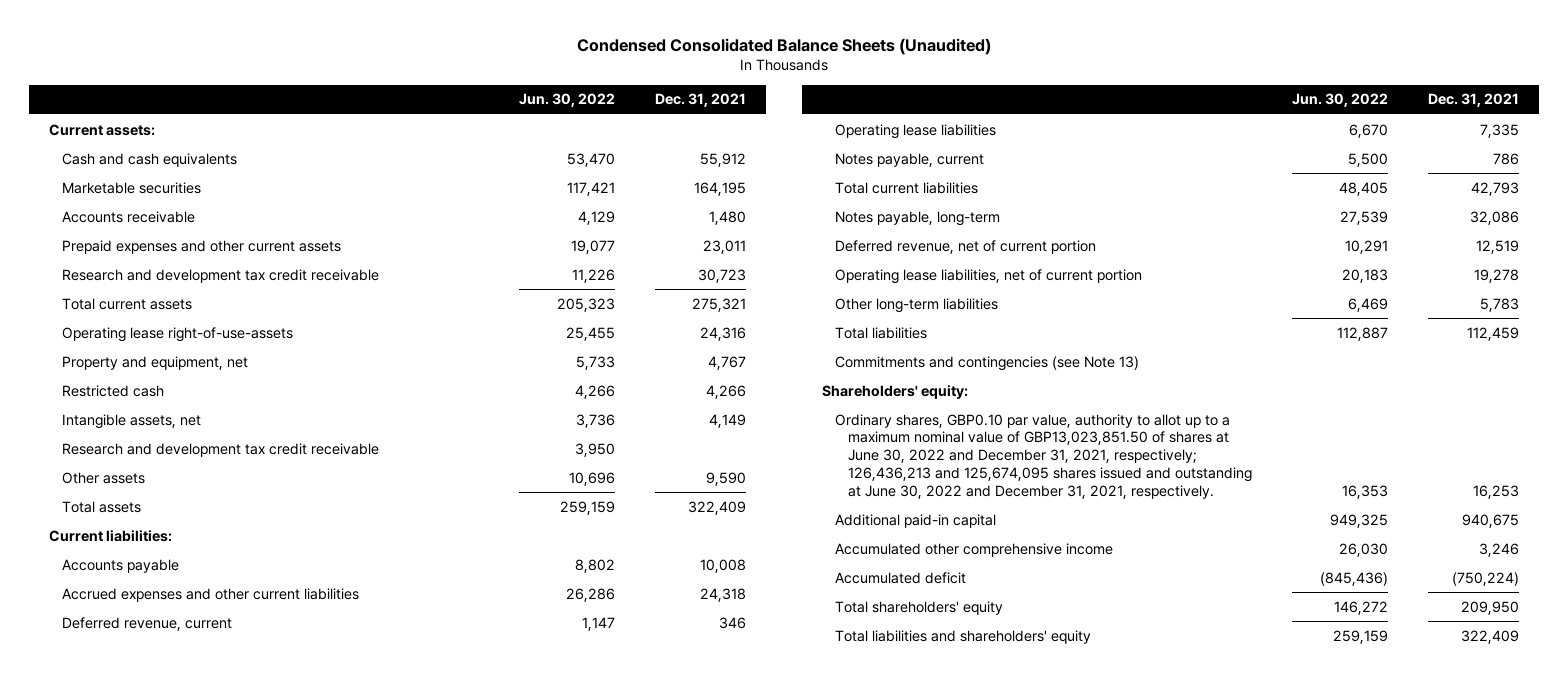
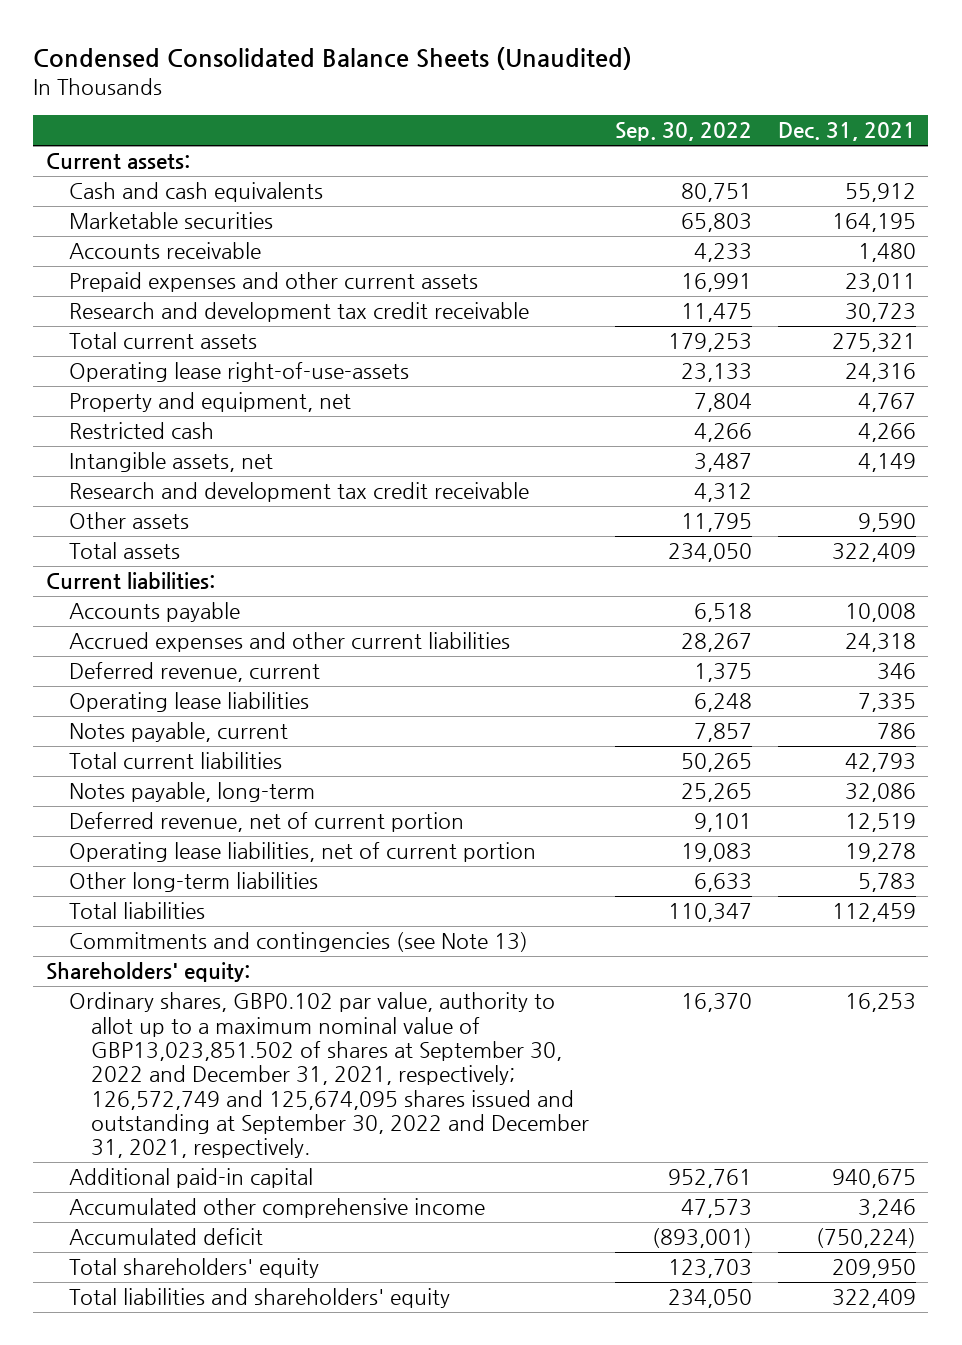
[518,93,615,108] Jun. 30, 2022 -> none
none -> [614,122,752,142] Sep. 30, 2022
[834,413,1252,500] Ordinary shares, GBP0.10 par value, authority to allot up to a maximum nominal value of GBP13,023,851.50 of shares at June 30, 2022 and December 31, 2021, respectively; 126,436,213 and 125,674,095 shares issued and outstanding at June 30, 2022 and December 31, 2021, respectively. -> [68,992,590,1159] Ordinary shares, GBP0.102 par value, authority to allot up to a maximum nominal value of GBP13,023,851.502 of shares at September 30, 2022 and December 31, 2021, respectively; 126,572,749 and 125,674,095 shares issued and outstanding at September 30, 2022 and December 31, 2021, respectively.

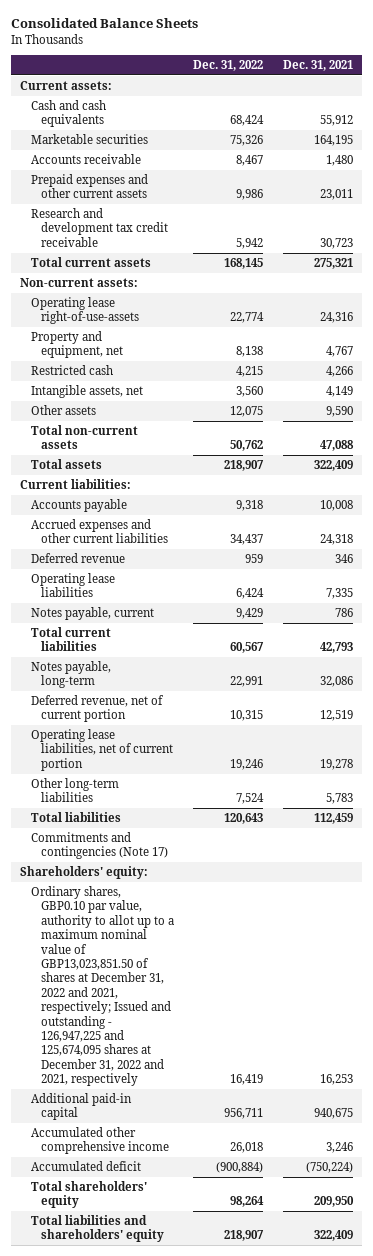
[33,46,633,70] Condensed Consolidated Balance Sheets (Unaudited) -> [10,18,198,29] Consolidated Balance Sheets
[614,122,752,142] Sep. 30, 2022 -> none
none -> [193,59,264,71] Dec. 31, 2022
none -> [20,278,139,288] Non-current assets:
[68,482,529,503] Research and development tax credit receivable -> none
none -> [30,425,138,450] Total non-current assets
[68,662,320,683] Deferred revenue, current -> [30,553,125,564] Deferred revenue
[68,932,528,953] Commitments and contingencies (see Note 13) -> [30,832,168,860] Commitments and contingencies (Note 17)
[68,992,590,1159] Ordinary shares, GBP0.102 par value, authority to allot up to a maximum nominal value of GBP13,023,851.502 of shares at September 30, 2022 and December 31, 2021, respectively; 126,572,749 and 125,674,095 shares issued and outstanding at September 30, 2022 and December 31, 2021, respectively. -> [30,886,174,1087] Ordinary shares, GBP0.10 par value, authority to allot up to a maximum nominal value of GBP13,023,851.50 of shares at December 31, 2022 and 2021, respectively; Issued and outstanding - 126,947,225 and 125,674,095 shares at December 31, 2022 and 2021, respectively

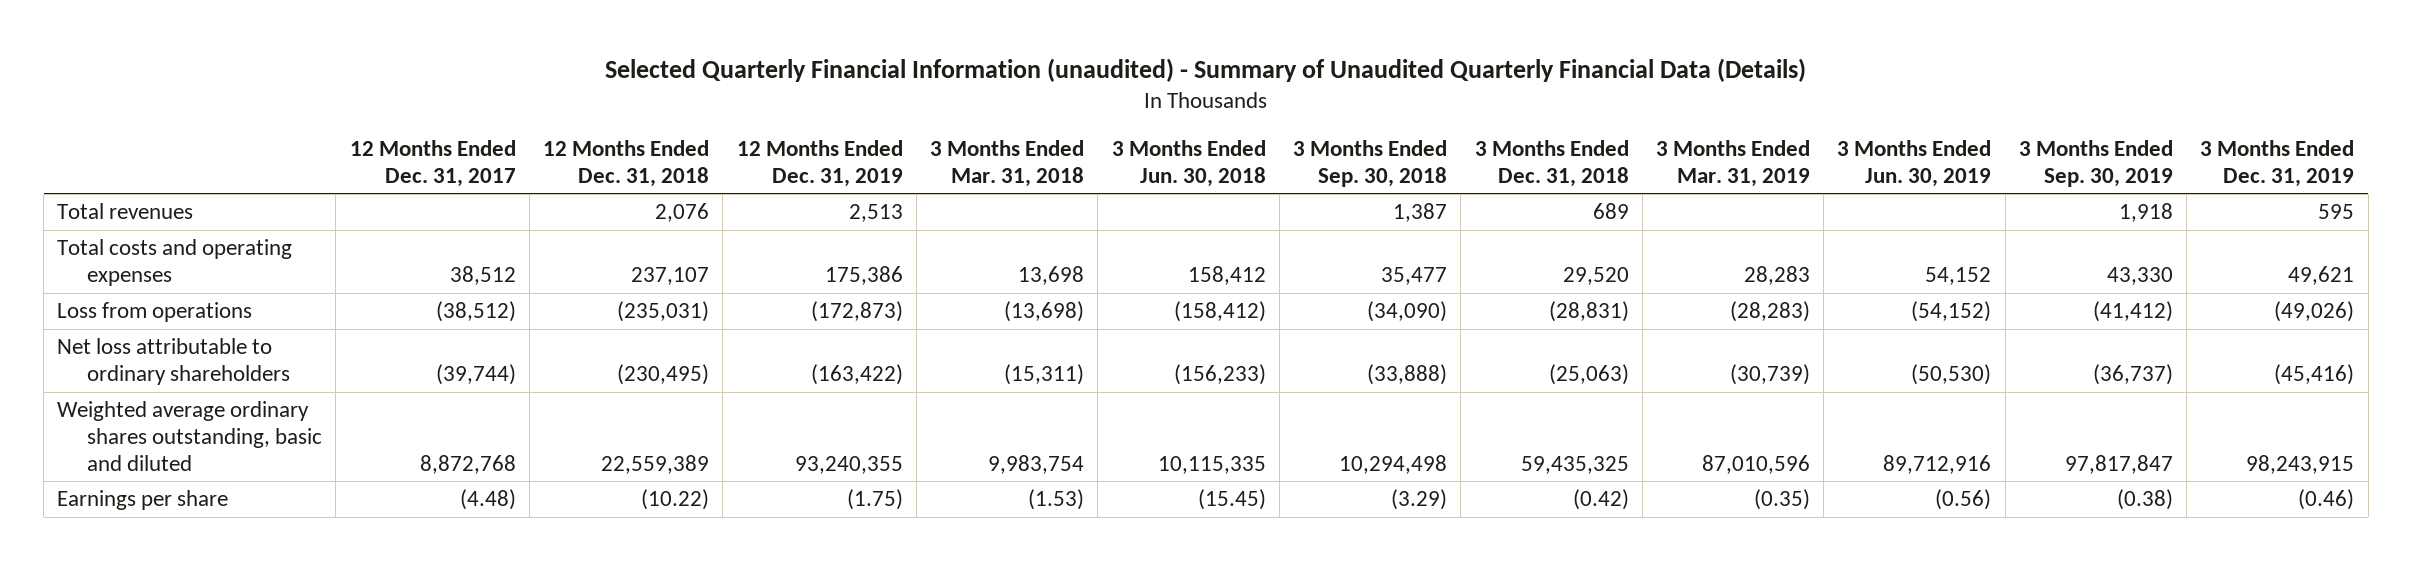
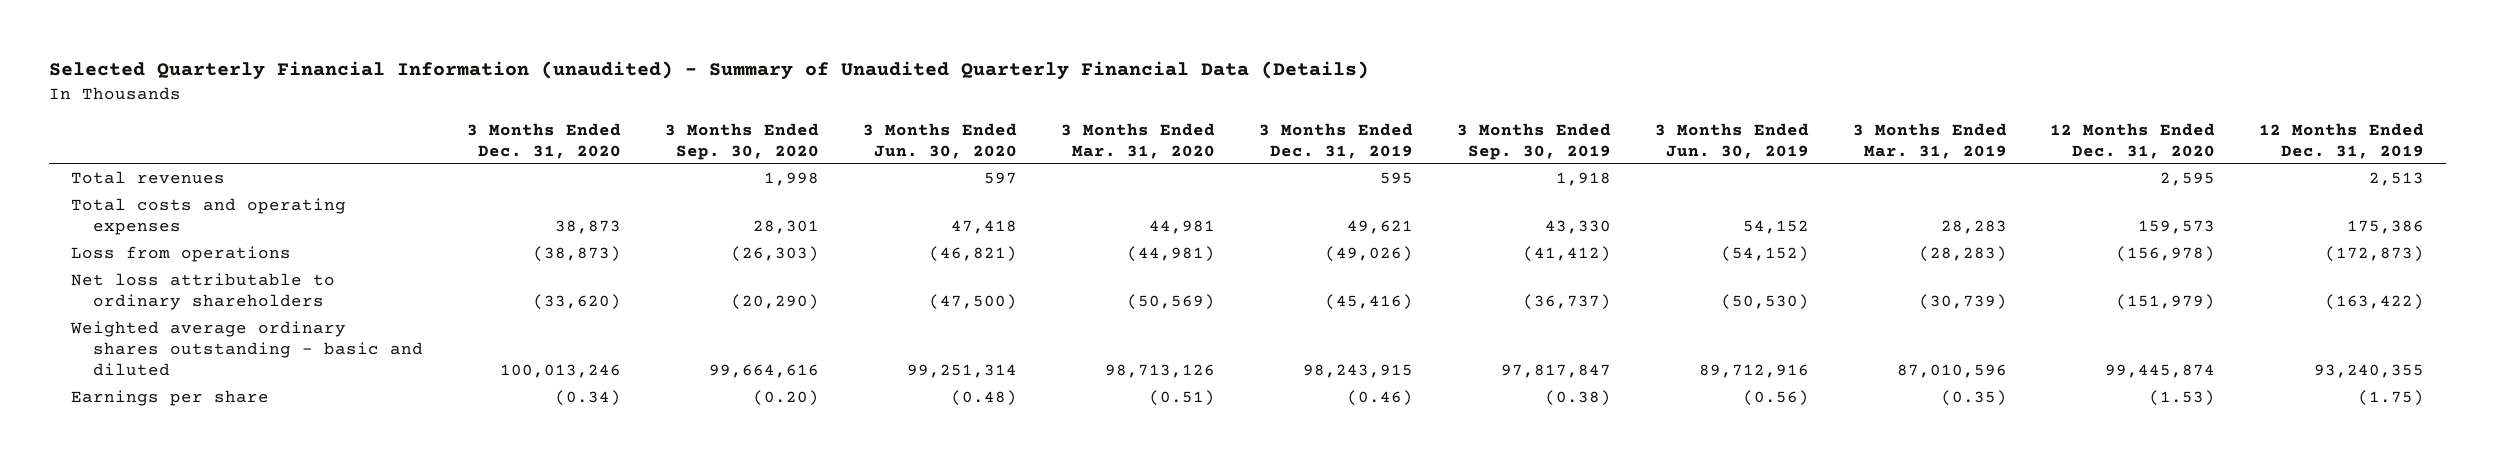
[349,139,516,187] 12 Months Ended Dec. 31, 2017 -> none
[543,139,710,187] 12 Months Ended Dec. 31, 2018 -> none
[930,139,1085,187] 3 Months Ended Mar. 31, 2018 -> none
[1111,139,1266,187] 3 Months Ended Jun. 30, 2018 -> none
[1293,139,1448,187] 3 Months Ended Sep. 30, 2018 -> none
[1474,139,1629,187] 3 Months Ended Dec. 31, 2018 -> none
none -> [466,122,621,159] 3 Months Ended Dec. 31, 2020
none -> [664,122,819,160] 3 Months Ended Sep. 30, 2020
none -> [862,122,1017,159] 3 Months Ended Jun. 30, 2020
none -> [1060,122,1215,159] 3 Months Ended Mar. 31, 2020
none -> [2050,122,2216,159] 12 Months Ended Dec. 31, 2020
[57,401,323,471] Weighted average ordinary shares outstanding, basic and diluted -> [69,321,423,377] Weighted average ordinary shares outstanding - basic and diluted

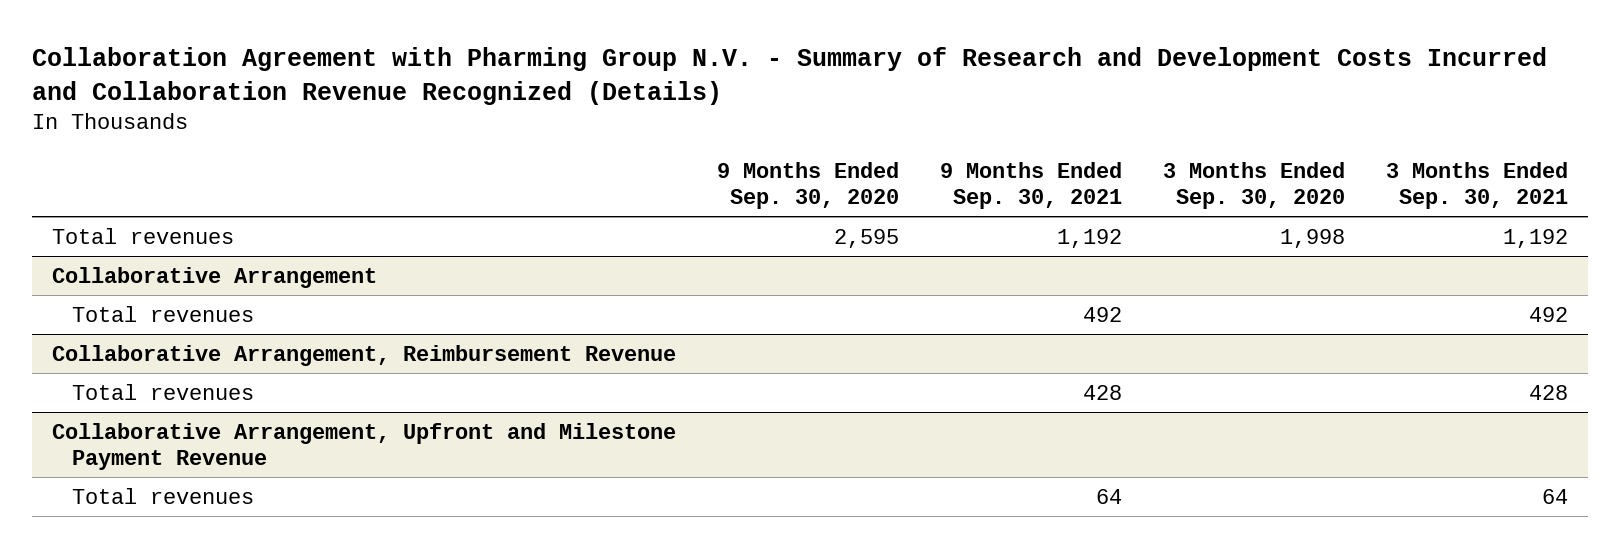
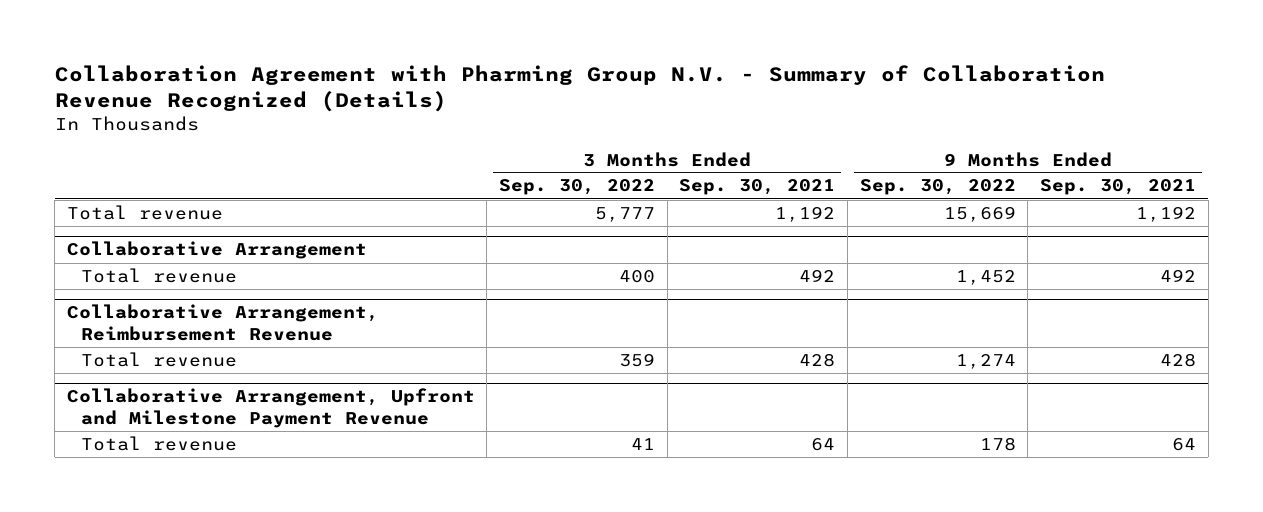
[31,46,1547,105] Collaboration Agreement with Pharming Group N.V. - Summary of Research and Development Costs Incurred and Collaboration Revenue Recognized (Details) -> [54,64,1105,112] Collaboration Agreement with Pharming Group N.V. - Summary of Collaboration Revenue Recognized (Details)
[717,162,900,209] 9 Months Ended Sep. 30, 2020 -> none
[1162,162,1345,209] 3 Months Ended Sep. 30, 2020 -> none
none -> [499,179,656,196] Sep. 30, 2022
none -> [859,179,1016,196] Sep. 30, 2022
[52,227,235,244] Total revenues -> [66,204,223,220] Total revenue
[71,305,254,322] Total revenues -> [80,267,237,283] Total revenue
[71,383,254,400] Total revenues -> [80,351,237,367] Total revenue
[71,487,254,504] Total revenues -> [80,435,237,451] Total revenue

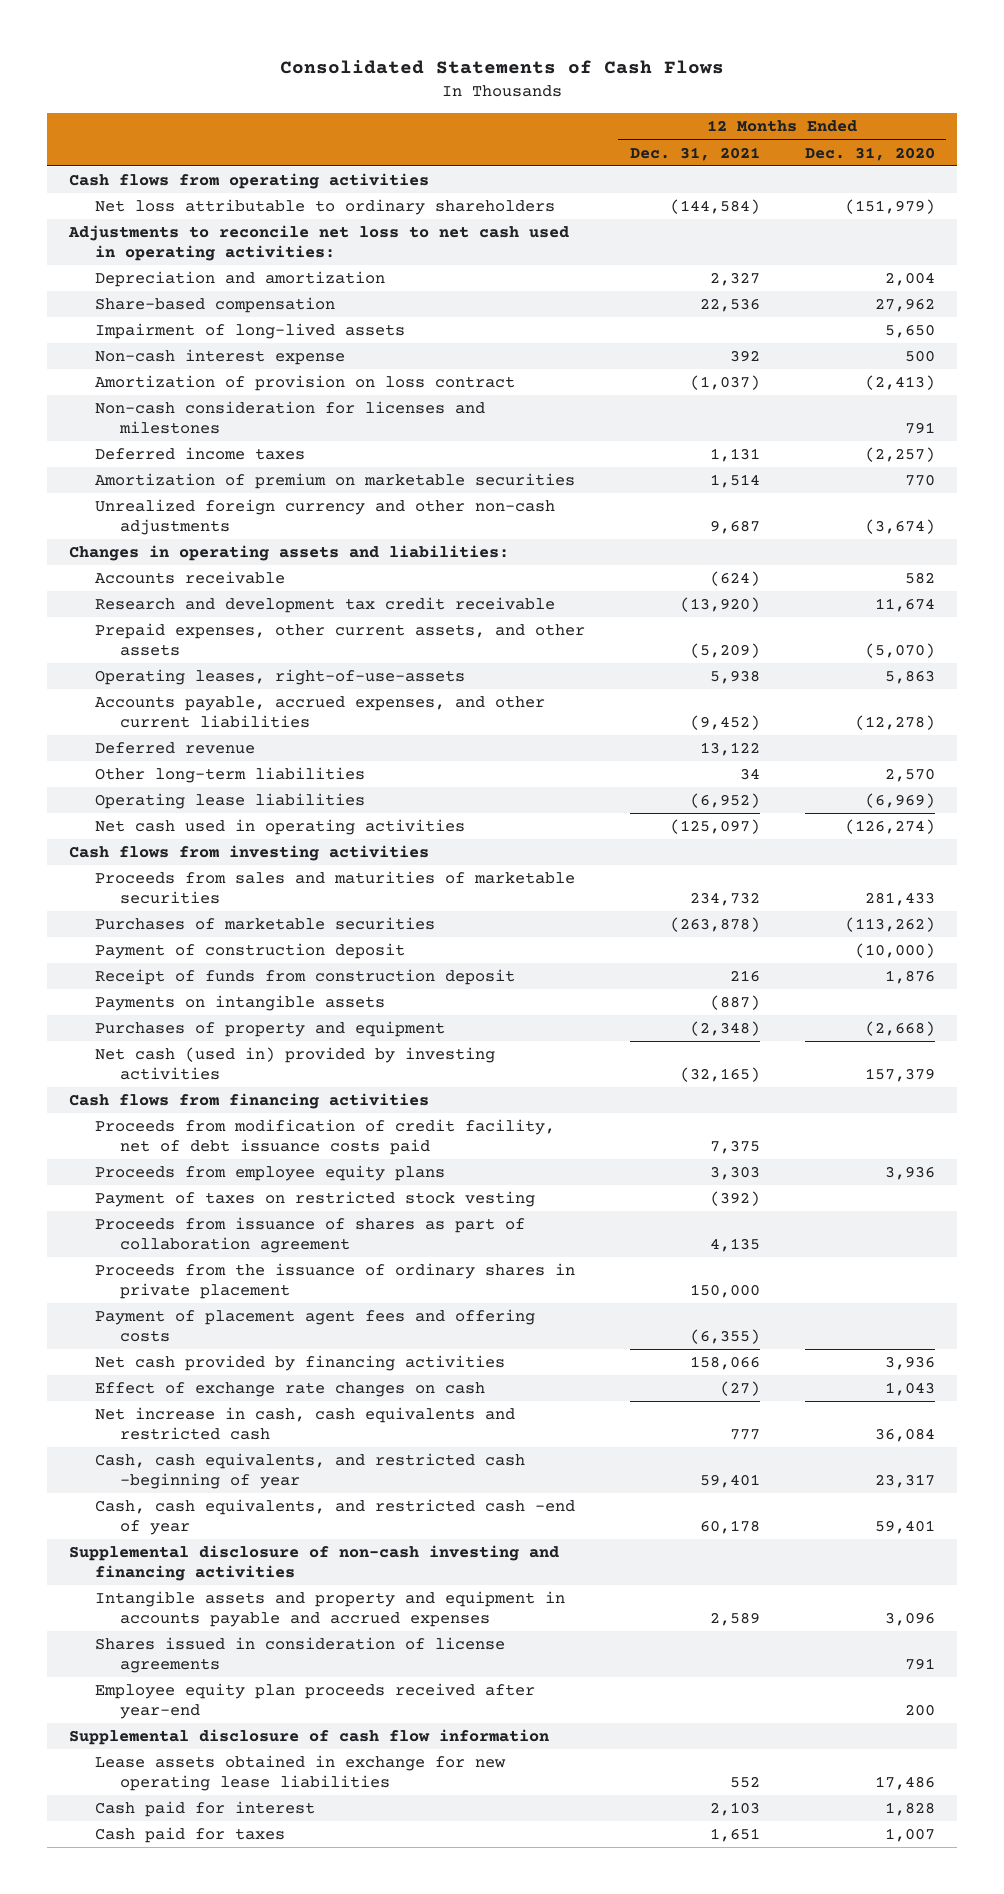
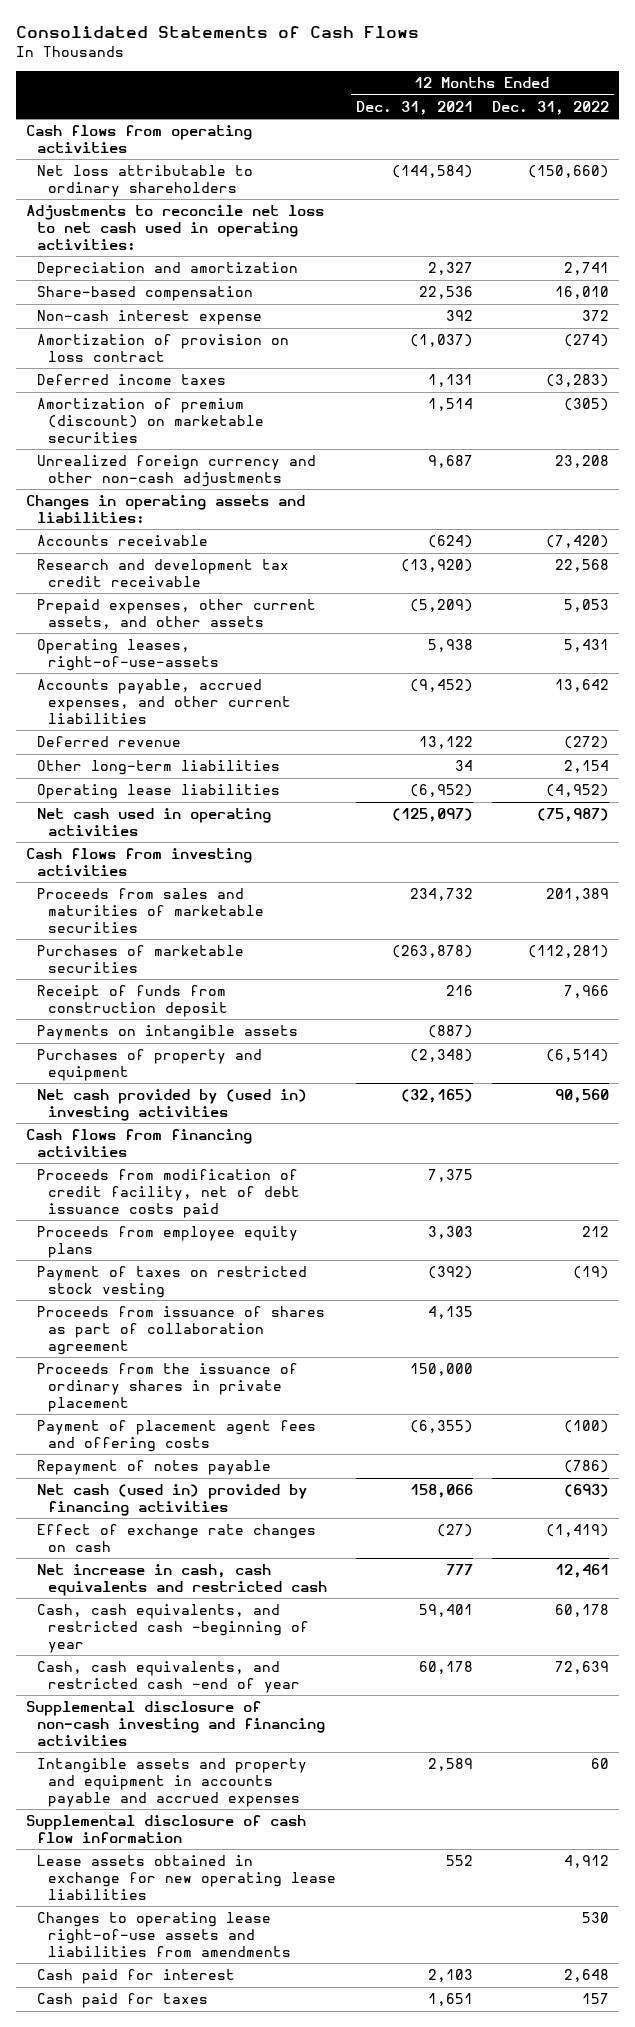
[804,146,935,161] Dec. 31, 2020 -> none
none -> [492,100,610,115] Dec. 31, 2022
[94,323,405,340] Impairment of long-lived assets -> none
[94,401,485,435] Non-cash consideration for licenses and milestones -> none
[94,473,575,490] Amortization of premium on marketable securities -> [37,398,265,443] Amortization of premium (discount) on marketable securities
[94,943,405,960] Payment of construction deposit -> none
[94,1047,495,1081] Net cash (used in) provided by investing activities -> [37,1089,308,1121] Net cash provided by (used in) investing activities
none -> [37,1460,272,1476] Repayment of notes payable
[94,1355,505,1372] Net cash provided by financing activities -> [37,1484,308,1516] Net cash (used in) provided by financing activities
[94,1637,505,1674] Shares issued in consideration of license agreements -> none
[94,1683,535,1720] Employee equity plan proceeds received after year-end -> none
none -> [37,1912,292,1957] Changes to operating lease right-of-use assets and liabilities from amendments

